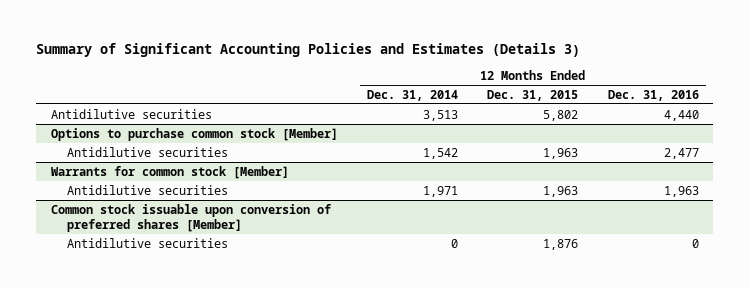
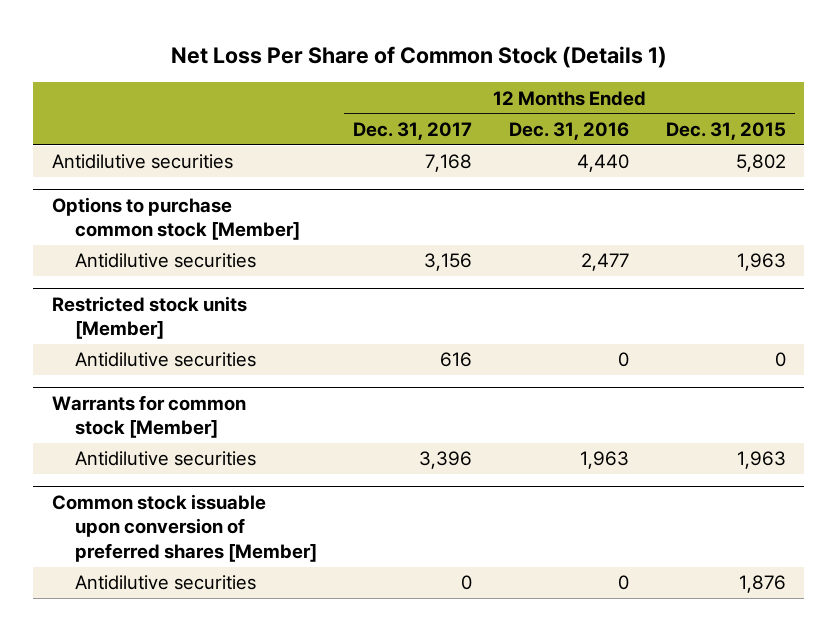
[36,43,581,58] Summary of Significant Accounting Policies and Estimates (Details 3) -> [170,46,667,69] Net Loss Per Share of Common Stock (Details 1)
[367,89,459,101] Dec. 31, 2014 -> none
none -> [353,122,473,141] Dec. 31, 2017
none -> [51,295,247,340] Restricted stock units [Member]
none -> [74,352,256,368] Antidilutive securities

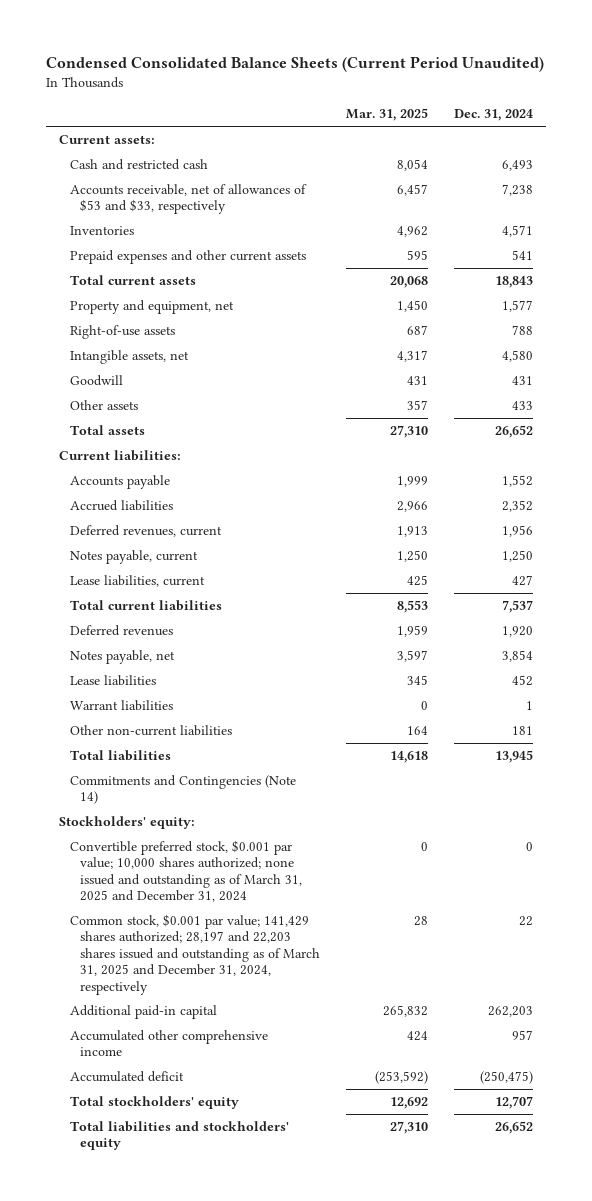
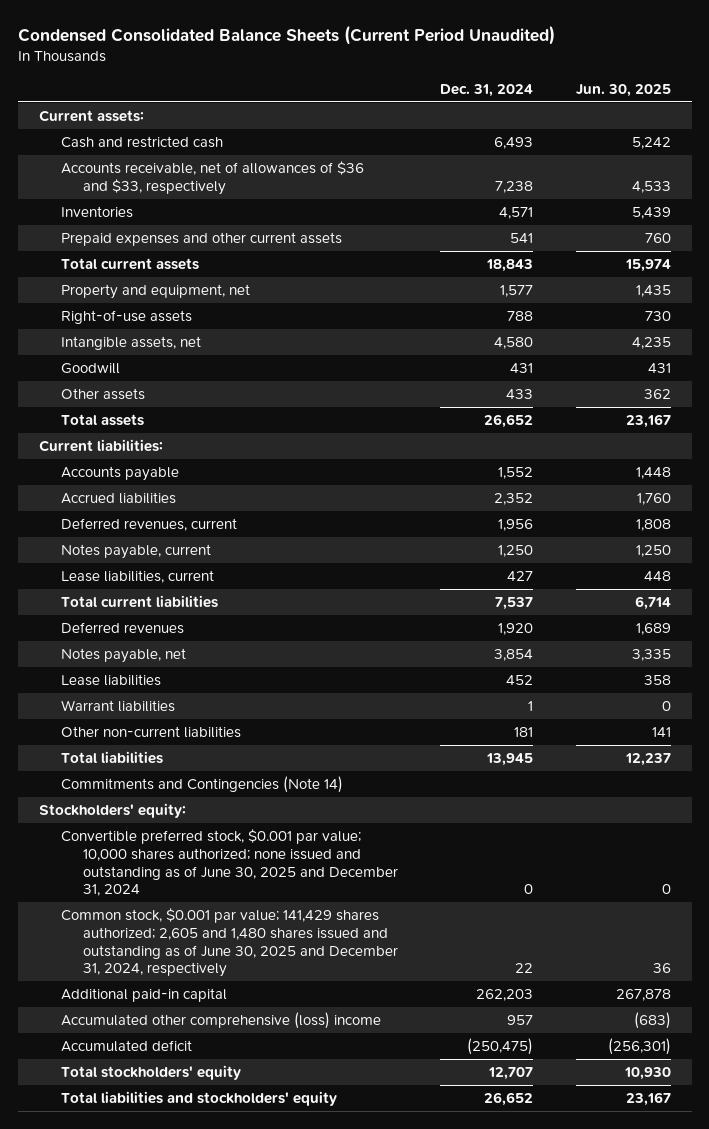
[345,108,428,122] Mar. 31, 2025 -> none
none -> [575,83,671,97] Jun. 30, 2025
[69,183,307,215] Accounts receivable, net of allowances of $53 and $33, respectively -> [60,161,364,195] Accounts receivable, net of allowances of $36 and $33, respectively
[69,839,303,903] Convertible preferred stock, $0.001 par value; 10,000 shares authorized; none issued and outstanding as of March 31, 2025 and December 31, 2024 -> [60,829,399,897] Convertible preferred stock, $0.001 par value; 10,000 shares authorized; none issued and outstanding as of June 30, 2025 and December 31, 2024
[69,913,321,995] Common stock, $0.001 par value; 141,429 shares authorized; 28,197 and 22,203 shares issued and outstanding as of March 31, 2025 and December 31, 2024, respectively -> [60,908,399,978] Common stock, $0.001 par value; 141,429 shares authorized; 2,605 and 1,480 shares issued and outstanding as of June 30, 2025 and December 31, 2024, respectively
[69,1029,268,1057] Accumulated other comprehensive income -> [60,1012,381,1030] Accumulated other comprehensive (loss) income

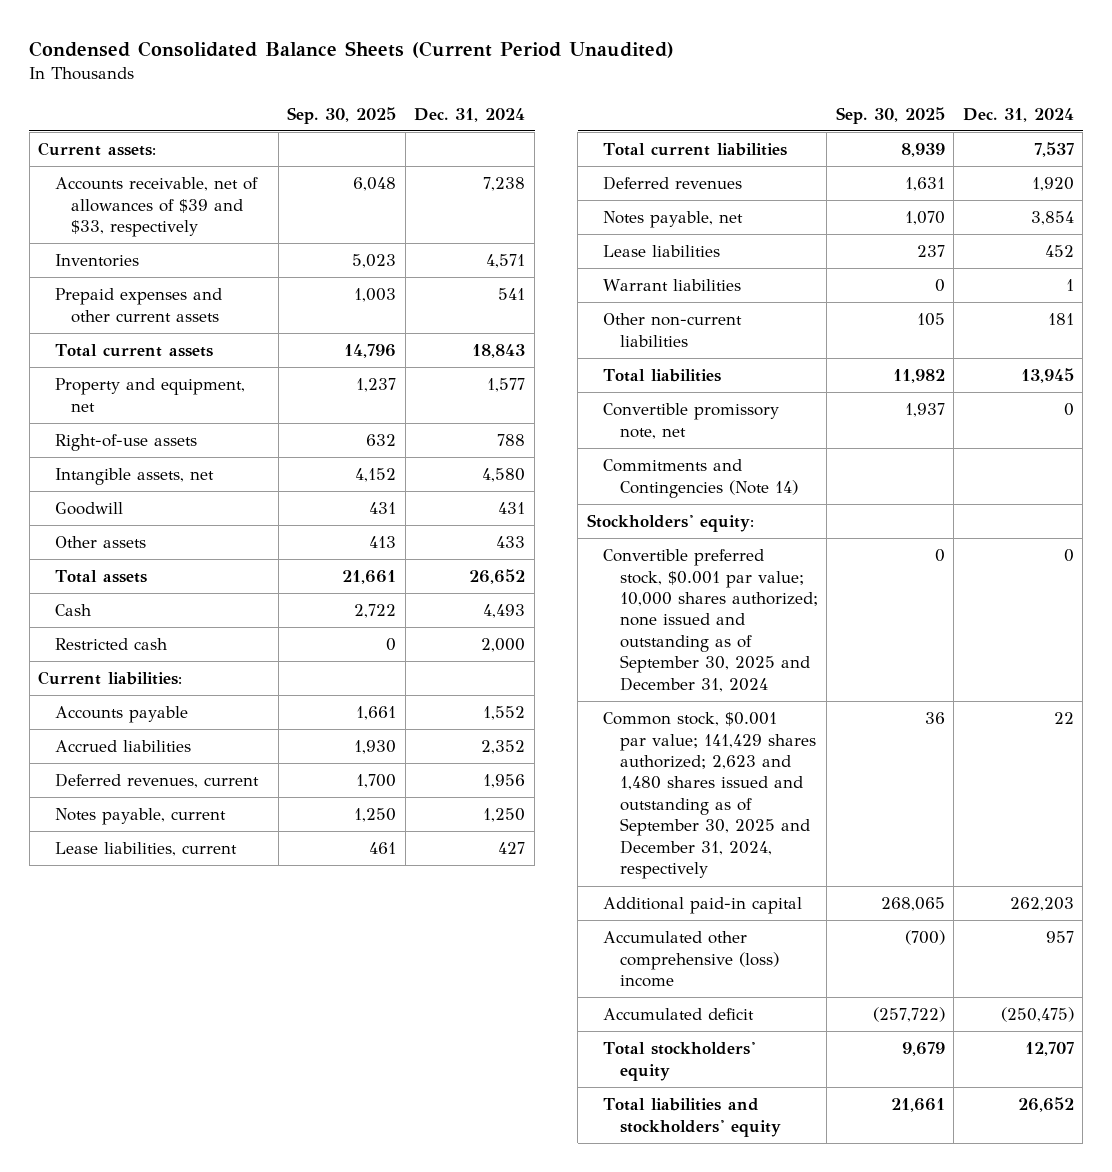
[575,83,671,97] Jun. 30, 2025 -> none
none -> [287,106,397,124] Sep. 30, 2025
[60,136,223,149] Cash and restricted cash -> none
[60,161,364,195] Accounts receivable, net of allowances of $36 and $33, respectively -> [54,177,258,238] Accounts receivable, net of allowances of $39 and $33, respectively
none -> [54,604,91,617] Cash
none -> [54,638,167,651] Restricted cash
none -> [603,403,780,439] Convertible promissory note, net
[60,829,399,897] Convertible preferred stock, $0.001 par value; 10,000 shares authorized; none issued and outstanding as of June 30, 2025 and December 31, 2024 -> [603,549,818,692] Convertible preferred stock, $0.001 par value; 10,000 shares authorized; none issued and outstanding as of September 30, 2025 and December 31, 2024
[60,908,399,978] Common stock, $0.001 par value; 141,429 shares authorized; 2,605 and 1,480 shares issued and outstanding as of June 30, 2025 and December 31, 2024, respectively -> [603,712,816,880] Common stock, $0.001 par value; 141,429 shares authorized; 2,623 and 1,480 shares issued and outstanding as of September 30, 2025 and December 31, 2024, respectively

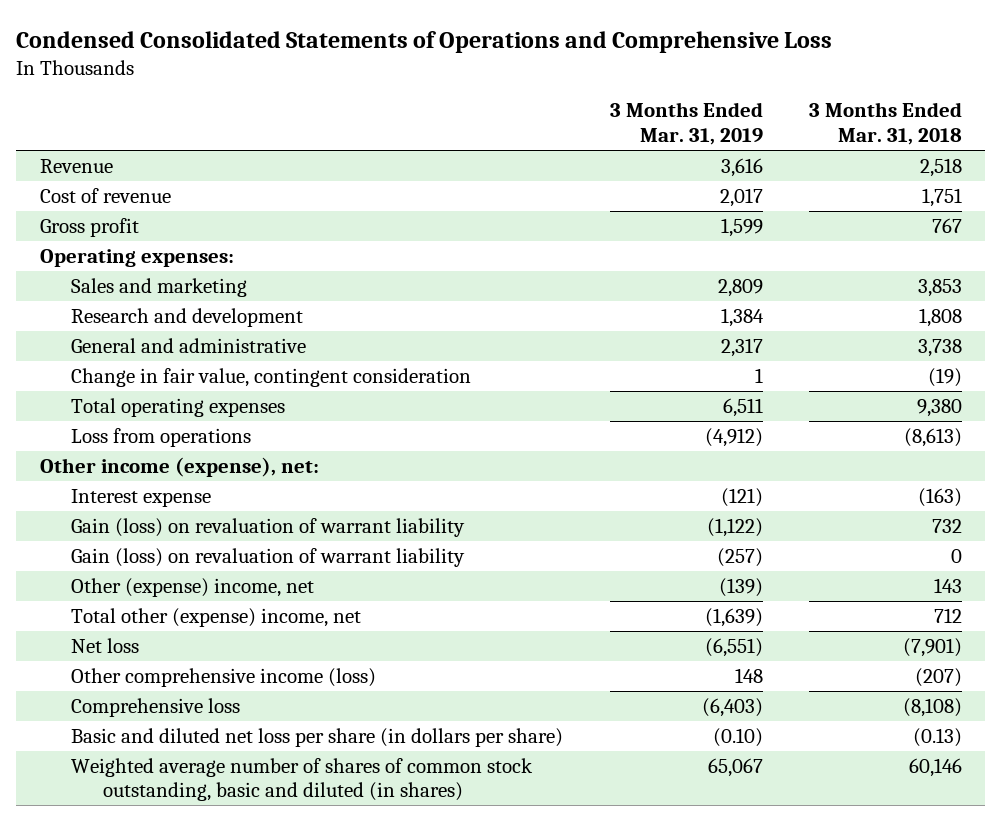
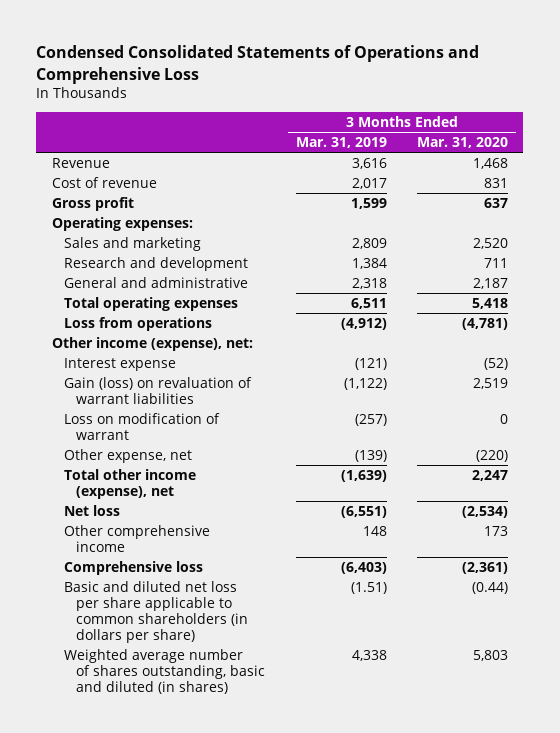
[809,102,963,146] 3 Months Ended Mar. 31, 2018 -> none
none -> [417,137,509,149] Mar. 31, 2020
[71,367,472,387] Change in fair value, contingent consideration -> none
[720,337,763,357] 2,317 -> [351,278,387,290] 2,318
[71,517,466,537] Gain (loss) on revaluation of warrant liability -> [63,377,252,405] Gain (loss) on revaluation of warrant liabilities
[71,547,466,567] Gain (loss) on revaluation of warrant liability -> [63,413,220,441] Loss on modification of warrant
[71,577,315,597] Other (expense) income, net -> [63,449,192,464] Other expense, net
[71,607,362,627] Total other (expense) income, net -> [63,469,196,500] Total other income (expense), net
[71,667,377,687] Other comprehensive income (loss) -> [63,525,210,553] Other comprehensive income
[71,727,564,747] Basic and diluted net loss per share (in dollars per share) -> [63,581,249,644] Basic and diluted net loss per share applicable to common shareholders (in dollars per share)
[712,727,763,747] (0.10) -> [350,582,387,595] (1.51)
[71,757,534,802] Weighted average number of shares of common stock outstanding, basic and diluted (in shares) -> [63,649,266,695] Weighted average number of shares outstanding, basic and diluted (in shares)
[707,757,763,777] 65,067 -> [351,650,387,662] 4,338

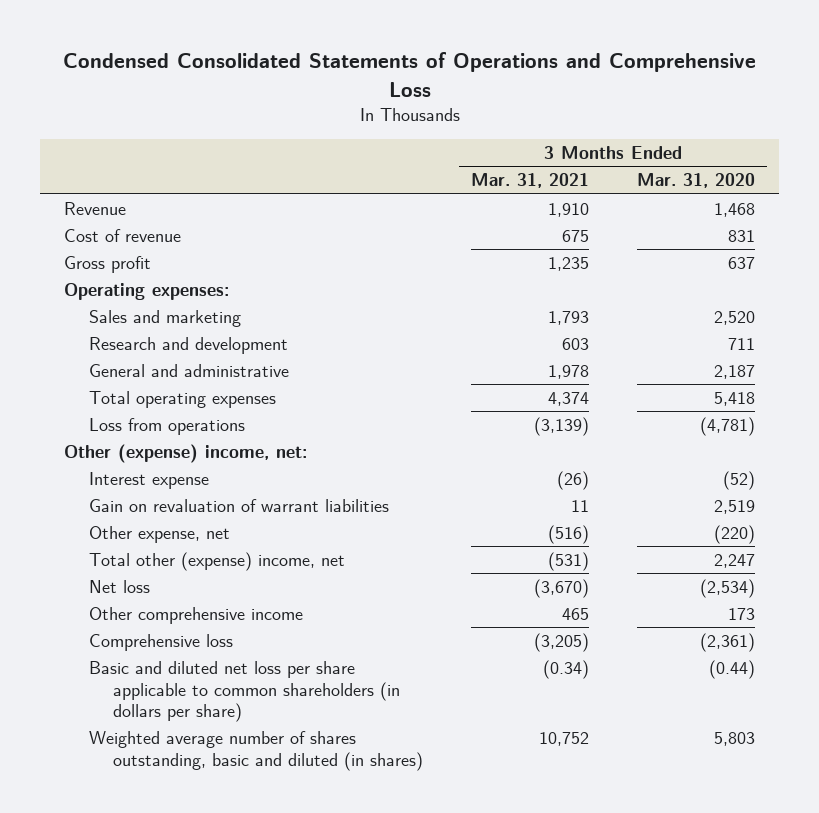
[295,137,387,149] Mar. 31, 2019 -> none
none -> [470,173,589,189] Mar. 31, 2021
[51,337,253,352] Other income (expense), net: -> [64,443,308,463] Other (expense) income, net:
[63,413,220,441] Loss on modification of warrant -> none
[63,377,252,405] Gain (loss) on revaluation of warrant liabilities -> [88,498,389,512] Gain on revaluation of warrant liabilities
[63,469,196,500] Total other income (expense), net -> [88,551,345,571] Total other (expense) income, net

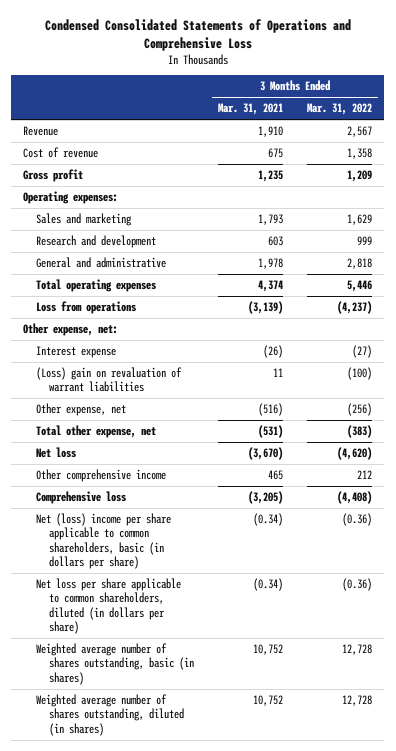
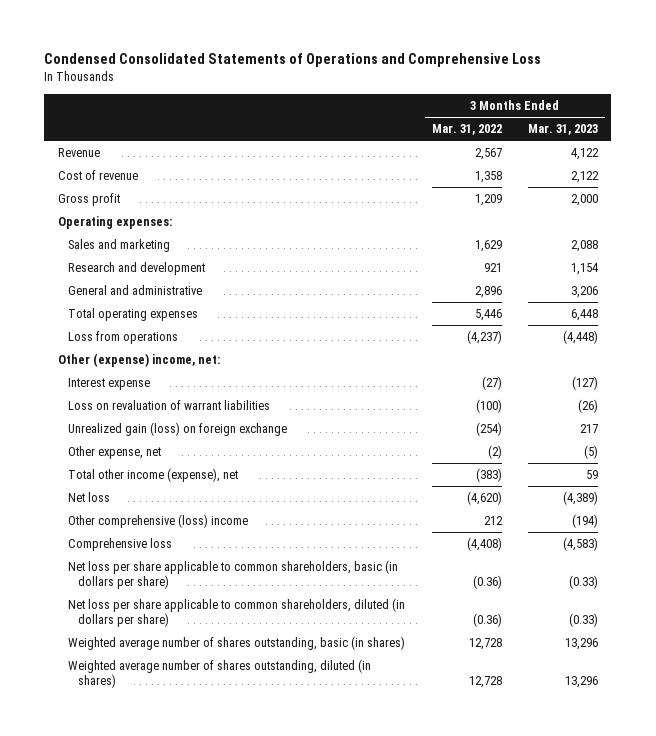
[218,103,284,116] Mar. 31, 2021 -> none
none -> [528,124,599,136] Mar. 31, 2023
[357,235,373,245] 999 -> [483,263,502,273] 921
[347,257,373,269] 2,818 -> [474,286,502,299] 2,896
[23,322,119,336] Other expense, net: -> [57,353,220,368] Other (expense) income, net:
[36,366,183,393] (Loss) gain on revaluation of warrant liabilities -> [67,400,270,411] Loss on revaluation of warrant liabilities
none -> [67,422,287,437] Unrealized gain (loss) on foreign exchange
[347,402,373,416] (256) -> [487,445,502,460] (2)
[36,424,157,438] Total other expense, net -> [67,468,238,483] Total other income (expense), net
[36,468,167,482] Other comprehensive income -> [67,514,248,529] Other comprehensive (loss) income
[36,512,172,570] Net (loss) income per share applicable to common shareholders, basic (in dollars per share) -> [67,560,398,590] Net loss per share applicable to common shareholders, basic (in dollars per share)

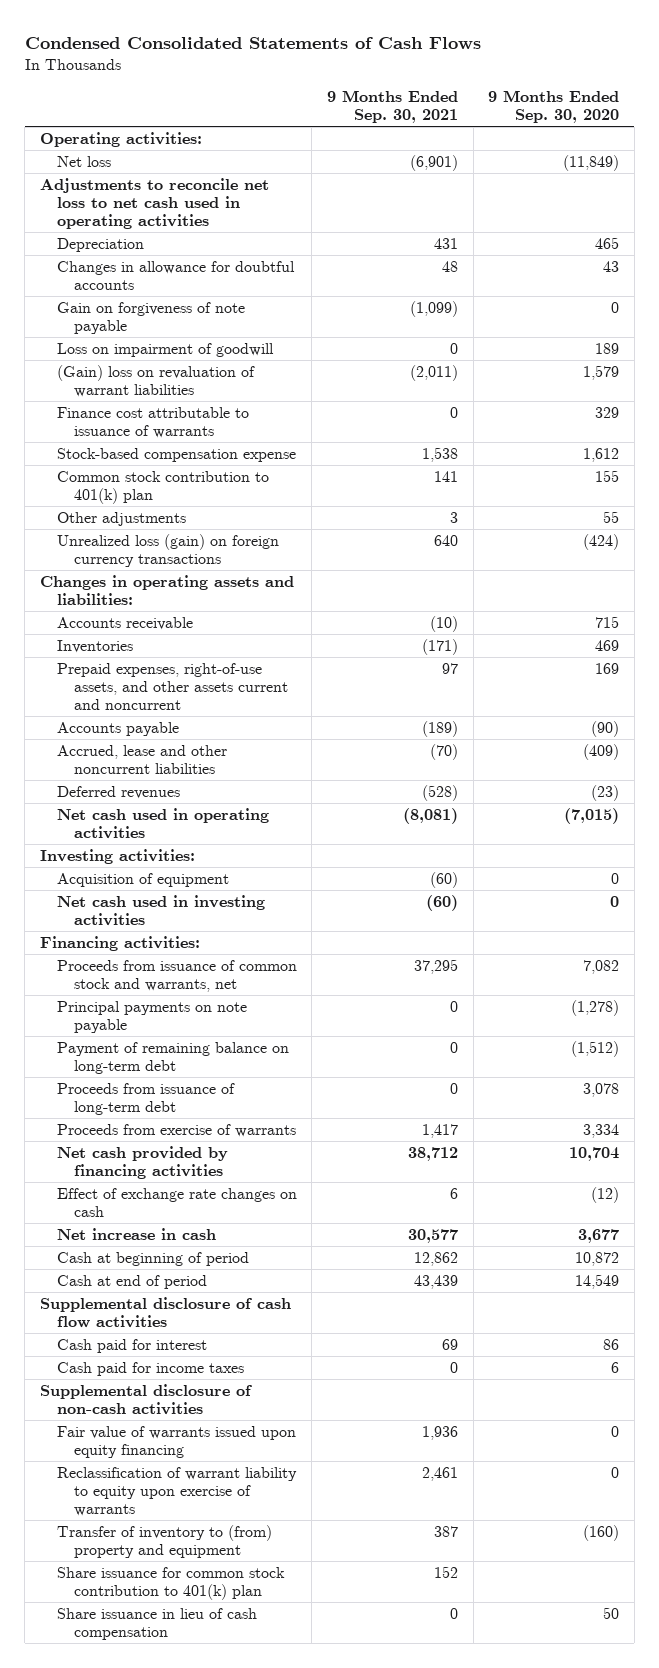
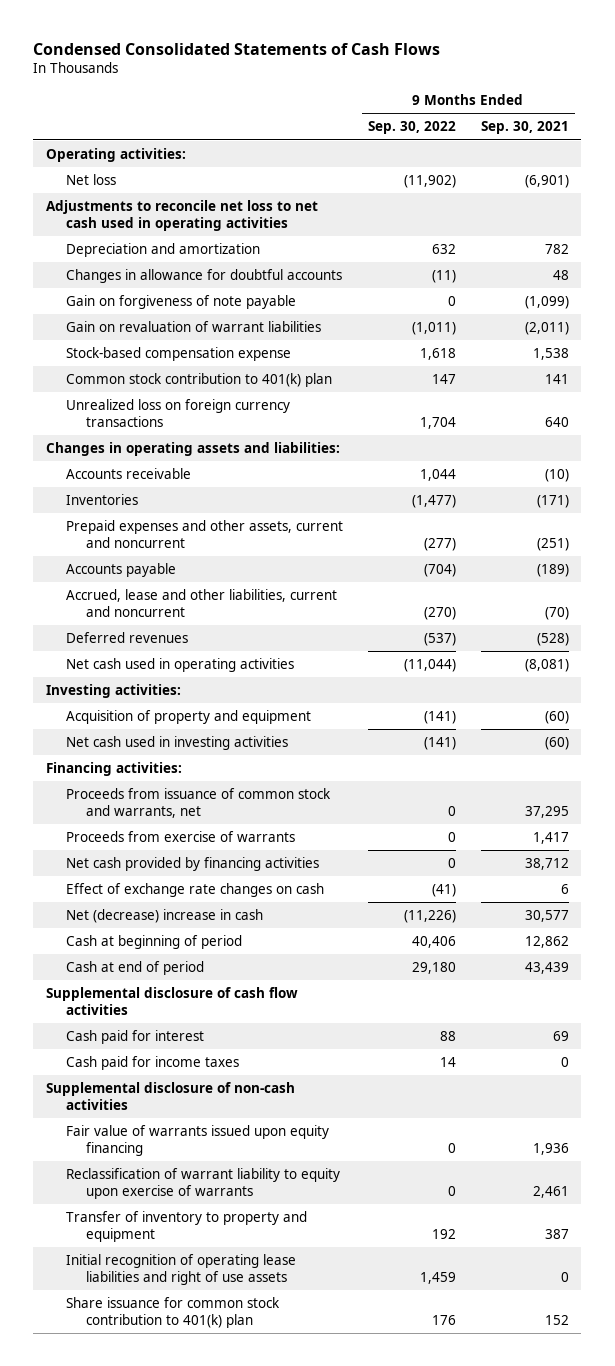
[488,90,620,124] 9 Months Ended Sep. 30, 2020 -> none
none -> [367,121,456,135] Sep. 30, 2022
[56,237,144,252] Depreciation -> [65,243,260,258] Depreciation and amortization
[433,237,458,249] 431 -> [544,244,569,255] 782
[56,342,274,357] Loss on impairment of goodwill -> none
[56,406,249,438] Finance cost attributable to issuance of warrants -> none
[56,364,255,397] (Gain) loss on revaluation of warrant liabilities -> [65,321,321,333] Gain on revaluation of warrant liabilities
[56,511,186,526] Other adjustments -> none
[56,533,279,567] Unrealized loss (gain) on foreign currency transactions -> [65,399,290,427] Unrealized loss on foreign currency transactions
[56,662,288,711] Prepaid expenses, right-of-use assets, and other assets current and noncurrent -> [65,520,343,548] Prepaid expenses and other assets, current and noncurrent
[441,662,458,674] 97 -> [536,537,569,551] (251)
[56,744,227,774] Accrued, lease and other noncurrent liabilities -> [65,589,337,617] Accrued, lease and other liabilities, current and noncurrent
[56,872,229,887] Acquisition of equipment -> [65,710,311,725] Acquisition of property and equipment
[56,1000,247,1033] Principal payments on note payable -> none
[56,1041,289,1074] Payment of remaining balance on long-term debt -> none
[56,1082,235,1115] Proceeds from issuance of long-term debt -> none
[56,1227,216,1240] Net increase in cash -> [65,909,263,924] Net (decrease) increase in cash
[56,1524,272,1558] Transfer of inventory to (from) property and equipment -> [65,1211,307,1242] Transfer of inventory to property and equipment
none -> [65,1254,296,1285] Initial recognition of operating lease liabilities and right of use assets
[56,1607,257,1640] Share issuance in lieu of cash compensation -> none

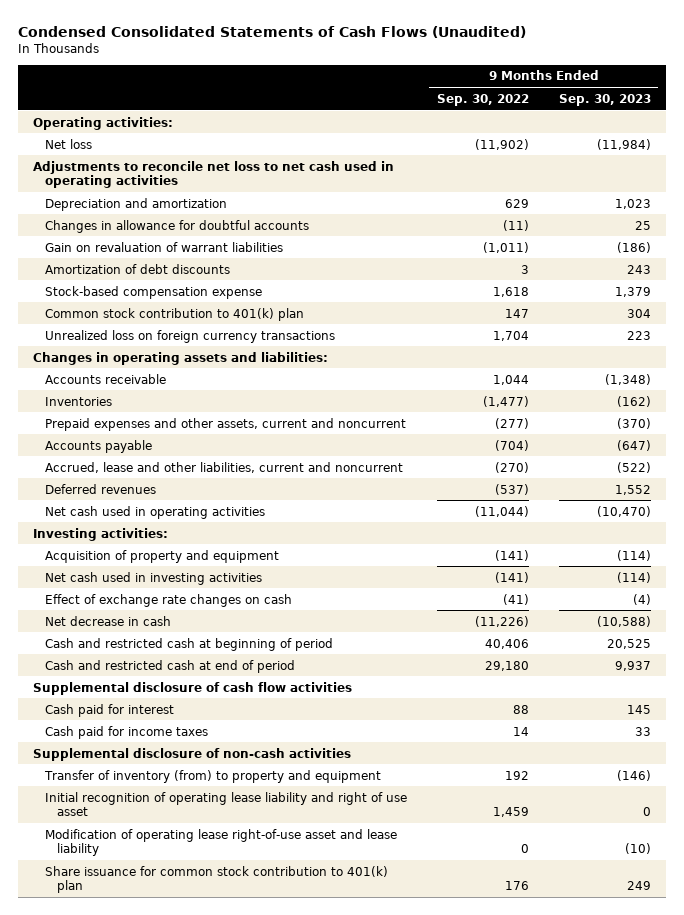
[33,42,441,55] Condensed Consolidated Statements of Cash Flows -> [17,25,526,38] Condensed Consolidated Statements of Cash Flows (Unaudited)
[480,121,569,135] Sep. 30, 2021 -> none
none -> [558,93,651,106] Sep. 30, 2023
[431,244,456,255] 632 -> [504,198,529,208] 629
[65,295,296,310] Gain on forgiveness of note payable -> none
none -> [44,263,230,274] Amortization of debt discounts
[45,762,182,777] Financing activities: -> none
[65,788,331,818] Proceeds from issuance of common stock and warrants, net -> none
[65,831,295,843] Proceeds from exercise of warrants -> none
[65,857,319,872] Net cash provided by financing activities -> none
[65,909,263,924] Net (decrease) increase in cash -> [44,615,171,626] Net decrease in cash
[65,935,242,950] Cash at beginning of period -> [44,637,333,651] Cash and restricted cash at beginning of period
[65,961,204,976] Cash at end of period -> [44,659,295,673] Cash and restricted cash at end of period
[65,1125,329,1156] Fair value of warrants issued upon equity financing -> none
[65,1168,340,1199] Reclassification of warrant liability to equity upon exercise of warrants -> none
[65,1211,307,1242] Transfer of inventory to property and equipment -> [43,769,381,783] Transfer of inventory (from) to property and equipment
[65,1254,296,1285] Initial recognition of operating lease liabilities and right of use assets -> [44,791,407,816] Initial recognition of operating lease liability and right of use asset
none -> [44,828,397,856] Modification of operating lease right-of-use asset and lease liability

